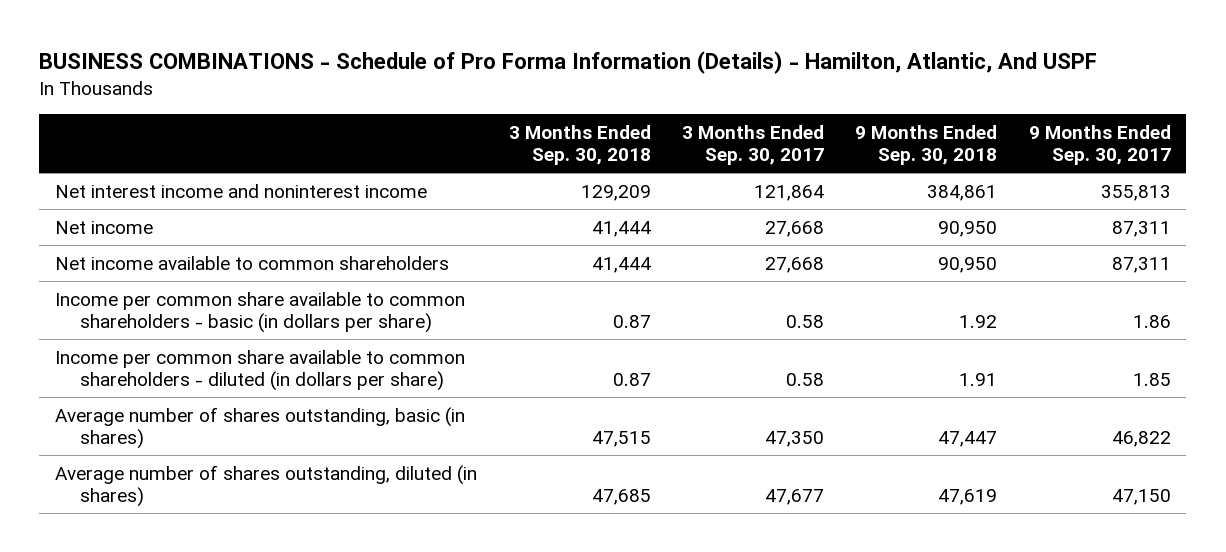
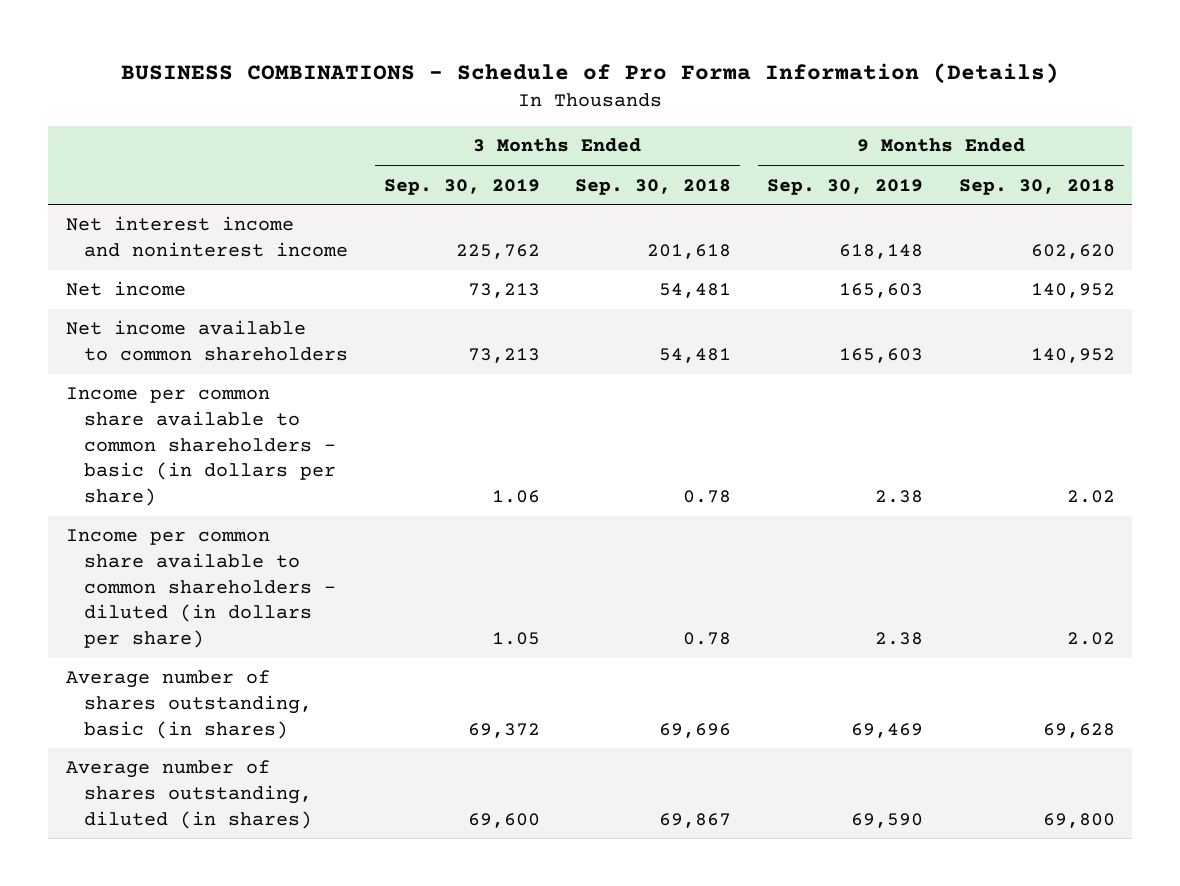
[39,51,1098,75] BUSINESS COMBINATIONS - Schedule of Pro Forma Information (Details) - Hamilton, Atlantic, And USPF -> [121,62,1060,84] BUSINESS COMBINATIONS - Schedule of Pro Forma Information (Details)
[681,124,824,166] 3 Months Ended Sep. 30, 2017 -> none
[1028,124,1171,166] 9 Months Ended Sep. 30, 2017 -> none
none -> [383,178,540,195] Sep. 30, 2019
none -> [766,178,923,195] Sep. 30, 2019
[580,184,651,201] 129,209 -> [647,244,732,260] 201,618
[927,184,998,201] 384,861 -> [1030,244,1115,260] 602,620
[591,220,651,237] 41,444 -> [659,283,732,299] 54,481
[938,220,998,237] 90,950 -> [1030,283,1115,299] 140,952
[591,256,651,273] 41,444 -> [659,348,732,364] 54,481
[938,256,998,273] 90,950 -> [1030,348,1115,364] 140,952
[612,315,651,329] 0.87 -> [683,489,732,503] 0.78
[959,315,998,329] 1.92 -> [1066,489,1115,503] 2.02
[612,373,651,387] 0.87 -> [683,631,732,645] 0.78
[959,373,998,387] 1.91 -> [1066,631,1115,645] 2.02
[591,431,651,448] 47,515 -> [659,722,732,738] 69,696
[938,431,998,448] 47,447 -> [1042,722,1115,738] 69,628
[591,489,651,506] 47,685 -> [659,812,732,828] 69,867
[938,489,998,506] 47,619 -> [1042,812,1115,828] 69,800

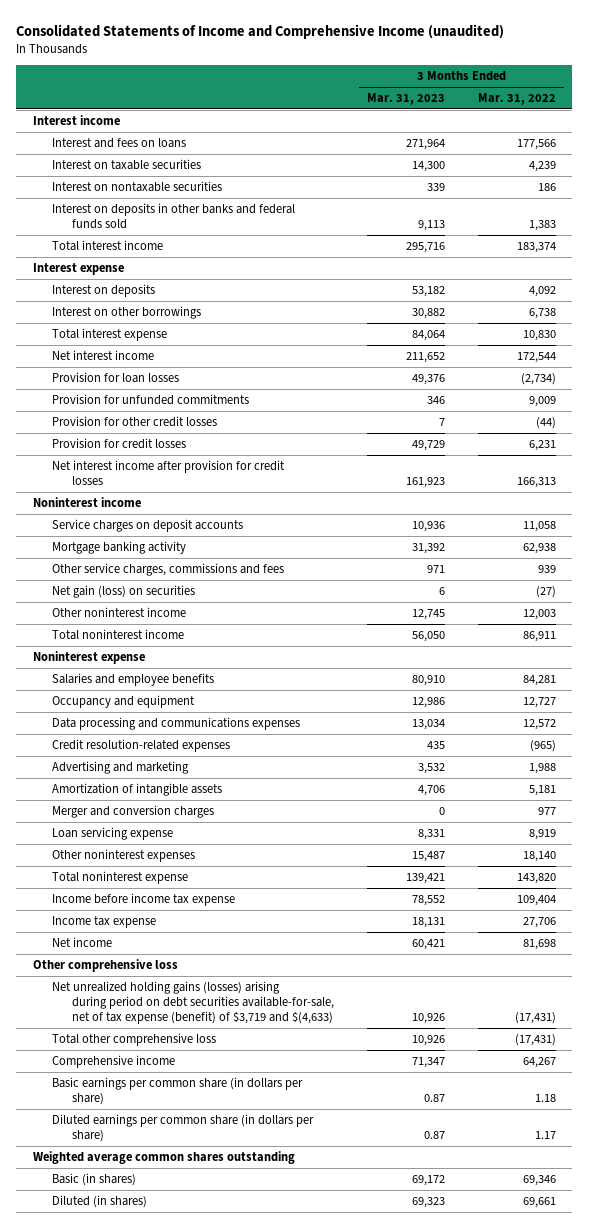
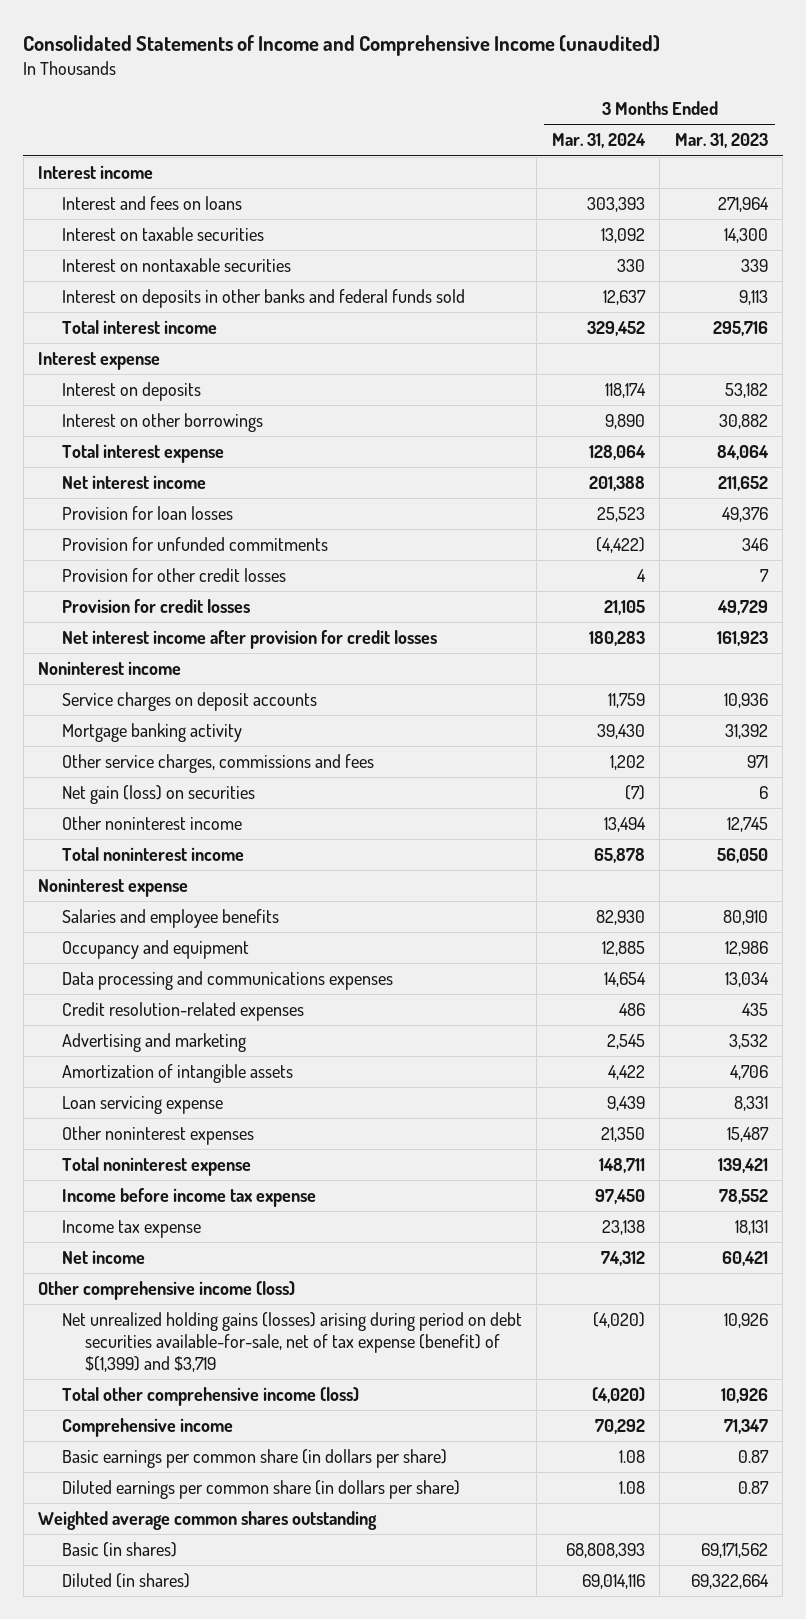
[478,93,557,106] Mar. 31, 2022 -> none
none -> [551,133,646,149] Mar. 31, 2024
[52,805,215,819] Merger and conversion charges -> none
[32,959,178,973] Other comprehensive loss -> [38,1281,296,1301] Other comprehensive income (loss)
[52,981,335,1025] Net unrealized holding gains (losses) arising during period on debt securities available-for-sale, net of tax expense (benefit) of $3,719 and $(4,633) -> [61,1312,522,1373] Net unrealized holding gains (losses) arising during period on debt securities available-for-sale, net of tax expense (benefit) of $(1,399) and $3,719
[52,1033,217,1047] Total other comprehensive loss -> [61,1387,359,1407] Total other comprehensive income (loss)
[412,1175,446,1187] 69,172 -> [700,1543,768,1559] 69,171,562
[412,1197,446,1209] 69,323 -> [690,1574,769,1590] 69,322,664

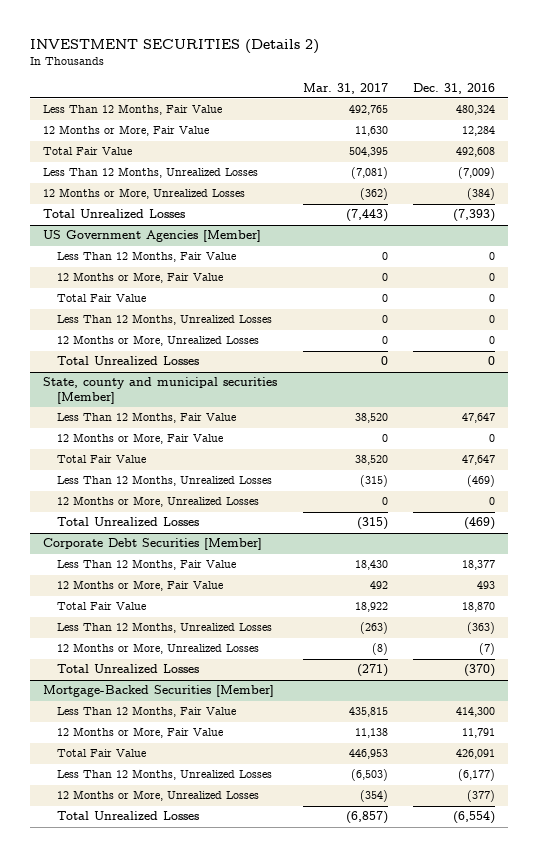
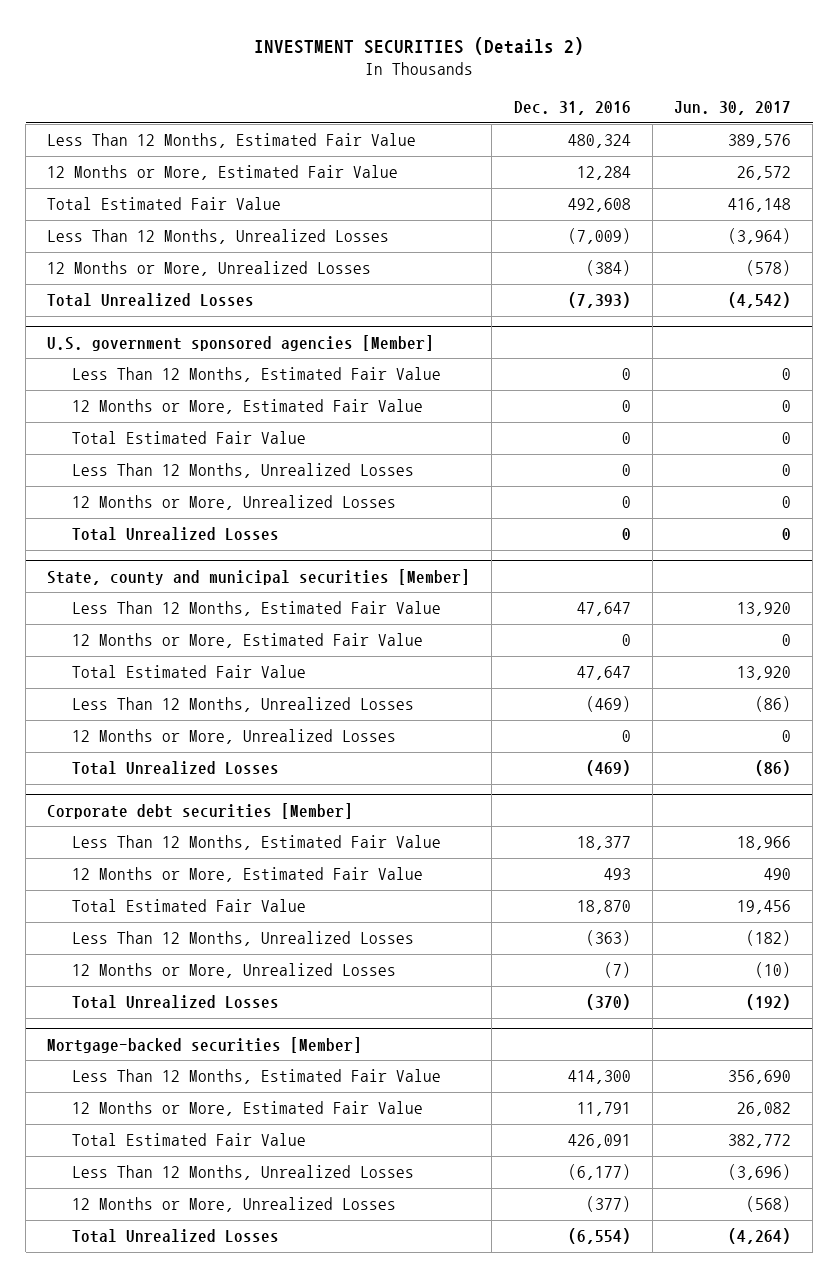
[302,82,388,94] Mar. 31, 2017 -> none
none -> [673,101,791,116] Jun. 30, 2017
[43,104,223,116] Less Than 12 Months, Fair Value -> [47,133,417,149] Less Than 12 Months, Estimated Fair Value
[43,125,210,137] 12 Months or More, Fair Value -> [47,165,399,181] 12 Months or More, Estimated Fair Value
[43,147,133,156] Total Fair Value -> [47,197,282,211] Total Estimated Fair Value
[43,230,262,243] US Government Agencies [Member] -> [47,334,435,351] U.S. government sponsored agencies [Member]
[56,251,236,263] Less Than 12 Months, Fair Value -> [71,367,441,383] Less Than 12 Months, Estimated Fair Value
[56,272,223,284] 12 Months or More, Fair Value -> [71,399,423,415] 12 Months or More, Estimated Fair Value
[56,294,146,303] Total Fair Value -> [71,431,306,445] Total Estimated Fair Value
[56,412,236,424] Less Than 12 Months, Fair Value -> [71,601,441,617] Less Than 12 Months, Estimated Fair Value
[56,433,223,445] 12 Months or More, Fair Value -> [71,633,423,649] 12 Months or More, Estimated Fair Value
[56,455,146,464] Total Fair Value -> [71,665,306,679] Total Estimated Fair Value
[43,538,263,551] Corporate Debt Securities [Member] -> [47,802,354,819] Corporate debt securities [Member]
[56,559,236,571] Less Than 12 Months, Fair Value -> [71,835,441,851] Less Than 12 Months, Estimated Fair Value
[56,580,223,592] 12 Months or More, Fair Value -> [71,867,423,883] 12 Months or More, Estimated Fair Value
[56,602,146,611] Total Fair Value -> [71,899,306,913] Total Estimated Fair Value
[43,685,275,698] Mortgage-Backed Securities [Member] -> [47,1036,363,1053] Mortgage-backed securities [Member]
[56,706,236,718] Less Than 12 Months, Fair Value -> [71,1069,441,1085] Less Than 12 Months, Estimated Fair Value
[56,727,223,739] 12 Months or More, Fair Value -> [71,1101,423,1117] 12 Months or More, Estimated Fair Value
[56,749,146,758] Total Fair Value -> [71,1133,306,1147] Total Estimated Fair Value

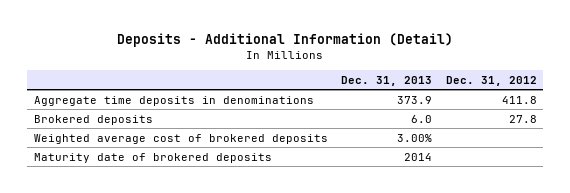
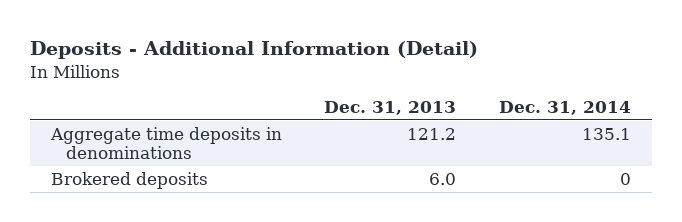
[445,75,537,86] Dec. 31, 2012 -> none
none -> [498,101,631,116] Dec. 31, 2014
[397,95,433,104] 373.9 -> [407,127,457,140] 121.2
[33,133,328,144] Weighted average cost of brokered deposits -> none
[33,152,272,163] Maturity date of brokered deposits -> none

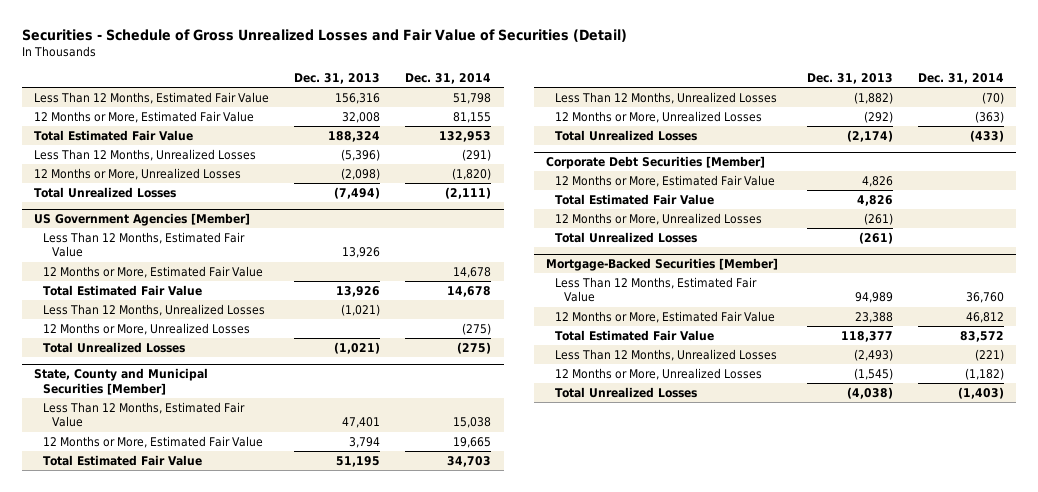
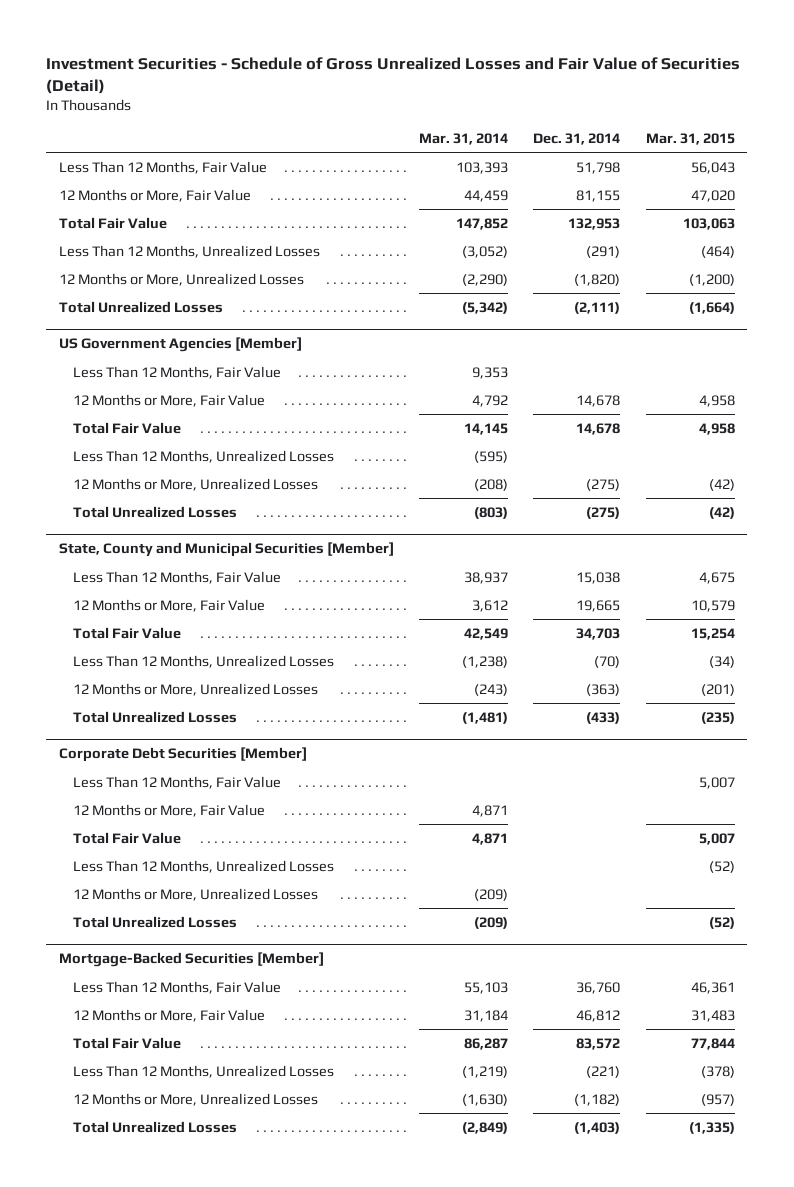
[21,29,627,43] Securities - Schedule of Gross Unrealized Losses and Fair Value of Securities (Detail) -> [46,56,741,94] Investment Securities - Schedule of Gross Unrealized Losses and Fair Value of Securities (Detail)
[294,73,381,85] Dec. 31, 2013 -> none
none -> [419,132,509,145] Mar. 31, 2014
none -> [645,132,735,145] Mar. 31, 2015
[34,91,270,104] Less Than 12 Months, Estimated Fair Value -> [59,160,268,174] Less Than 12 Months, Fair Value
[34,110,255,123] 12 Months or More, Estimated Fair Value -> [59,188,252,202] 12 Months or More, Fair Value
[34,129,194,141] Total Estimated Fair Value -> [59,216,168,229] Total Fair Value
[43,231,246,258] Less Than 12 Months, Estimated Fair Value -> [73,365,282,379] Less Than 12 Months, Fair Value
[43,265,264,278] 12 Months or More, Estimated Fair Value -> [73,393,266,407] 12 Months or More, Fair Value
[43,284,203,296] Total Estimated Fair Value -> [73,421,182,434] Total Fair Value
[43,401,246,428] Less Than 12 Months, Estimated Fair Value -> [73,570,282,584] Less Than 12 Months, Fair Value
[43,435,264,448] 12 Months or More, Estimated Fair Value -> [73,598,266,612] 12 Months or More, Fair Value
[43,454,203,466] Total Estimated Fair Value -> [73,626,182,639] Total Fair Value
none -> [73,775,282,789] Less Than 12 Months, Fair Value
[555,174,776,187] 12 Months or More, Estimated Fair Value -> [73,803,266,817] 12 Months or More, Fair Value
[555,193,715,205] Total Estimated Fair Value -> [73,831,182,844] Total Fair Value
none -> [73,859,335,873] Less Than 12 Months, Unrealized Losses
[555,276,758,303] Less Than 12 Months, Estimated Fair Value -> [73,980,282,994] Less Than 12 Months, Fair Value
[555,310,776,323] 12 Months or More, Estimated Fair Value -> [73,1008,266,1022] 12 Months or More, Fair Value
[555,329,715,341] Total Estimated Fair Value -> [73,1036,182,1049] Total Fair Value

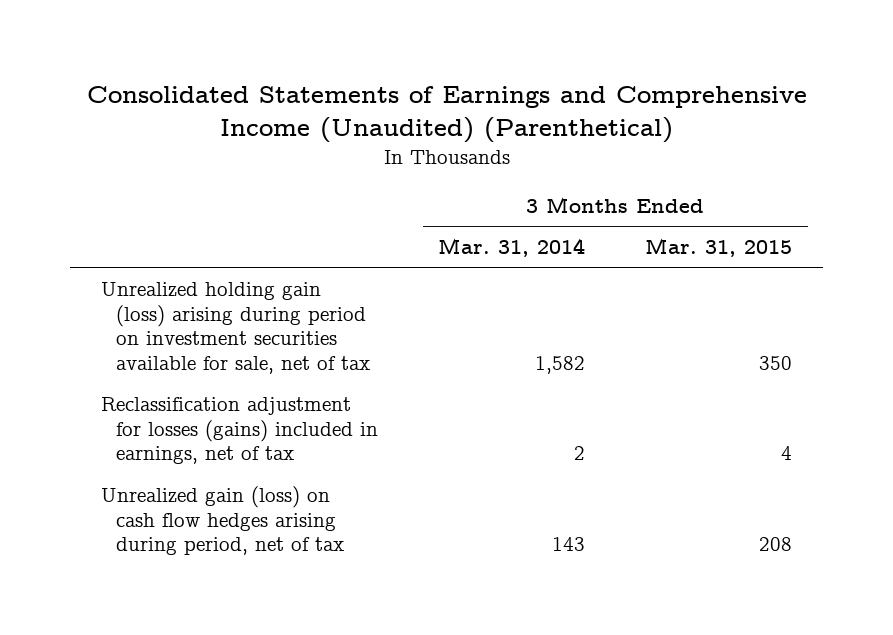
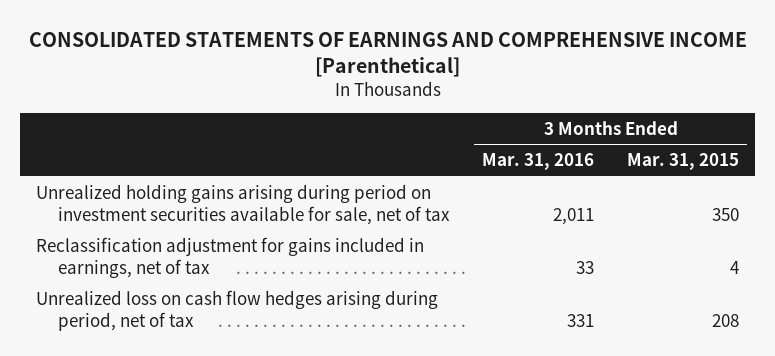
[86,86,807,143] Consolidated Statements of Earnings and Comprehensive Income (Unaudited) (Parenthetical) -> [28,31,747,78] CONSOLIDATED STATEMENTS OF EARNINGS AND COMPREHENSIVE INCOME [Parenthetical]
[438,238,586,258] Mar. 31, 2014 -> none
none -> [482,153,595,171] Mar. 31, 2016
[100,281,370,375] Unrealized holding gain (loss) arising during period on investment securities available for sale, net of tax -> [36,183,451,225] Unrealized holding gains arising during period on investment securities available for sale, net of tax
[100,396,378,465] Reclassification adjustment for losses (gains) included in earnings, net of tax -> [36,236,425,278] Reclassification adjustment for gains included in earnings, net of tax
[100,485,344,556] Unrealized gain (loss) on cash flow hedges arising during period, net of tax -> [36,289,439,331] Unrealized loss on cash flow hedges arising during period, net of tax

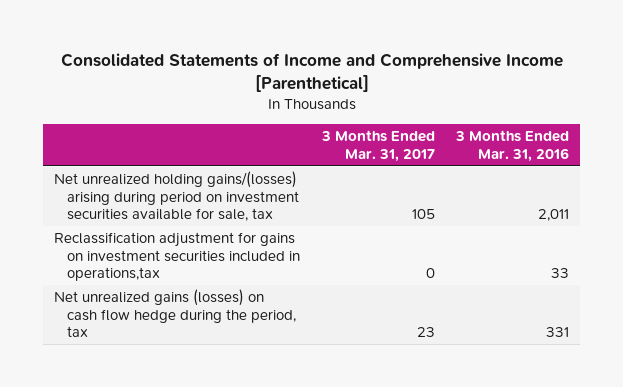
[28,31,747,78] CONSOLIDATED STATEMENTS OF EARNINGS AND COMPREHENSIVE INCOME [Parenthetical] -> [60,53,563,93] Consolidated Statements of Income and Comprehensive Income [Parenthetical]
[627,153,740,171] Mar. 31, 2015 -> none
none -> [320,130,435,162] 3 Months Ended Mar. 31, 2017
[36,183,451,225] Unrealized holding gains arising during period on investment securities available for sale, net of tax -> [54,171,299,221] Net unrealized holding gains/(losses) arising during period on investment securities available for sale, tax
[36,236,425,278] Reclassification adjustment for gains included in earnings, net of tax -> [54,232,300,281] Reclassification adjustment for gains on investment securities included in operations,tax
[36,289,439,331] Unrealized loss on cash flow hedges arising during period, net of tax -> [54,289,296,337] Net unrealized gains (losses) on cash flow hedge during the period, tax

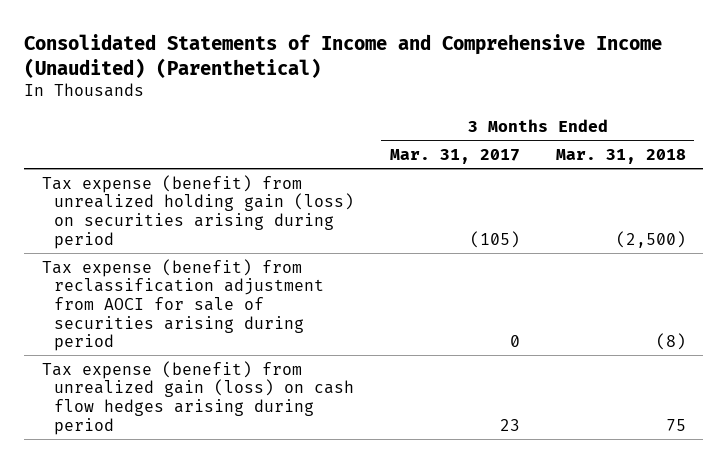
[60,53,563,93] Consolidated Statements of Income and Comprehensive Income [Parenthetical] -> [24,33,663,78] Consolidated Statements of Income and Comprehensive Income (Unaudited) (Parenthetical)
[455,130,570,162] 3 Months Ended Mar. 31, 2016 -> none
none -> [555,149,686,165] Mar. 31, 2018
[54,171,299,221] Net unrealized holding gains/(losses) arising during period on investment securities available for sale, tax -> [42,174,354,249] Tax expense (benefit) from unrealized holding gain (loss) on securities arising during period
[411,208,435,219] 105 -> [469,230,520,248] (105)
[54,232,300,281] Reclassification adjustment for gains on investment securities included in operations,tax -> [42,258,324,352] Tax expense (benefit) from reclassification adjustment from AOCI for sale of securities arising during period
[54,289,296,337] Net unrealized gains (losses) on cash flow hedge during the period, tax -> [42,360,354,435] Tax expense (benefit) from unrealized gain (loss) on cash flow hedges arising during period

